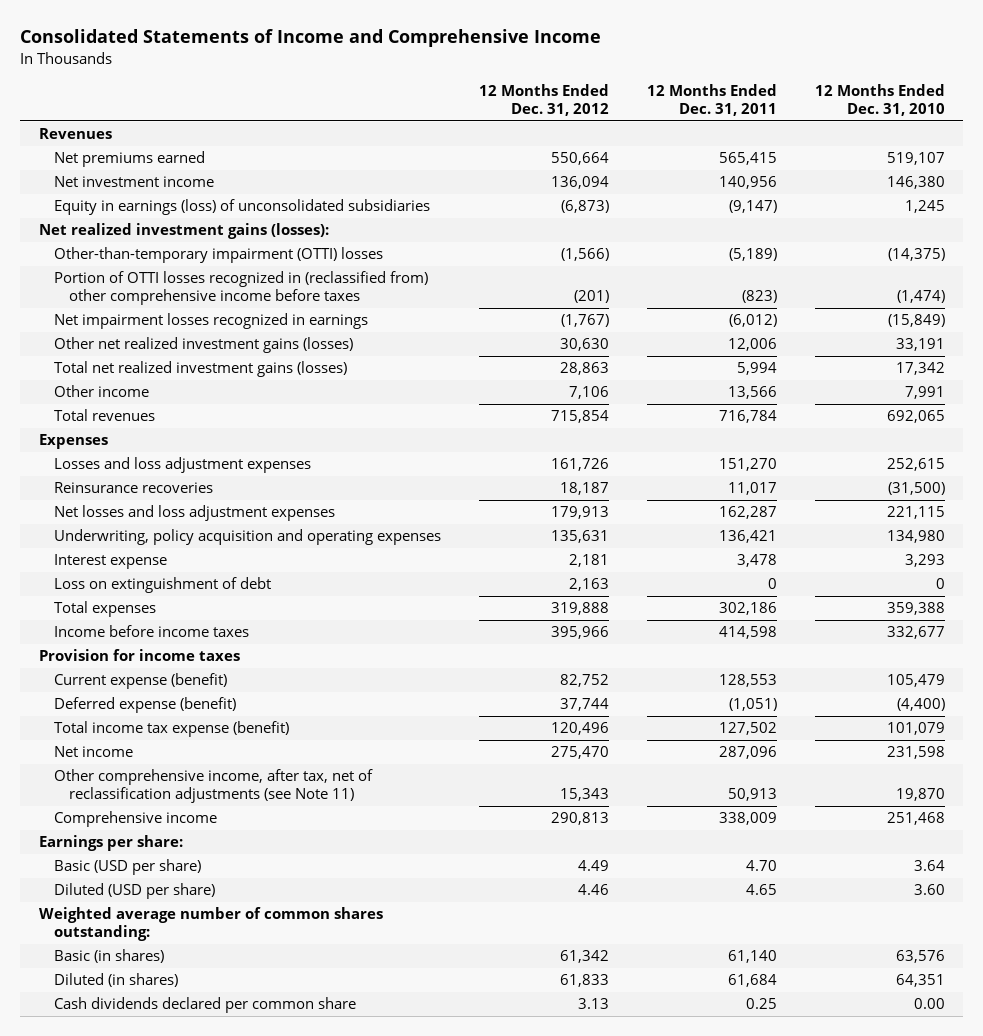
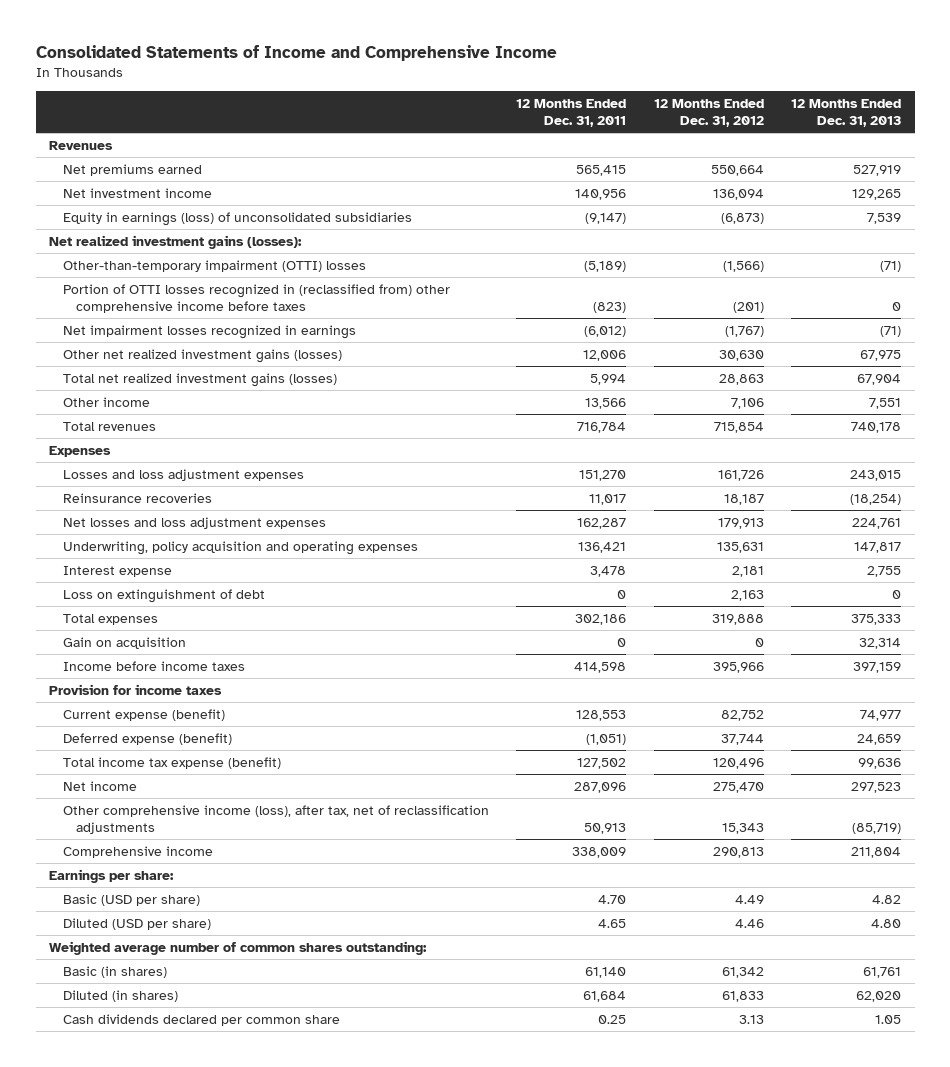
[814,84,945,117] 12 Months Ended Dec. 31, 2010 -> none
none -> [791,99,902,128] 12 Months Ended Dec. 31, 2013
none -> [62,636,186,649] Gain on acquisition
[53,769,373,804] Other comprehensive income, after tax, net of reclassification adjustments (see Note 11) -> [62,804,489,834] Other comprehensive income (loss), after tax, net of reclassification adjustments

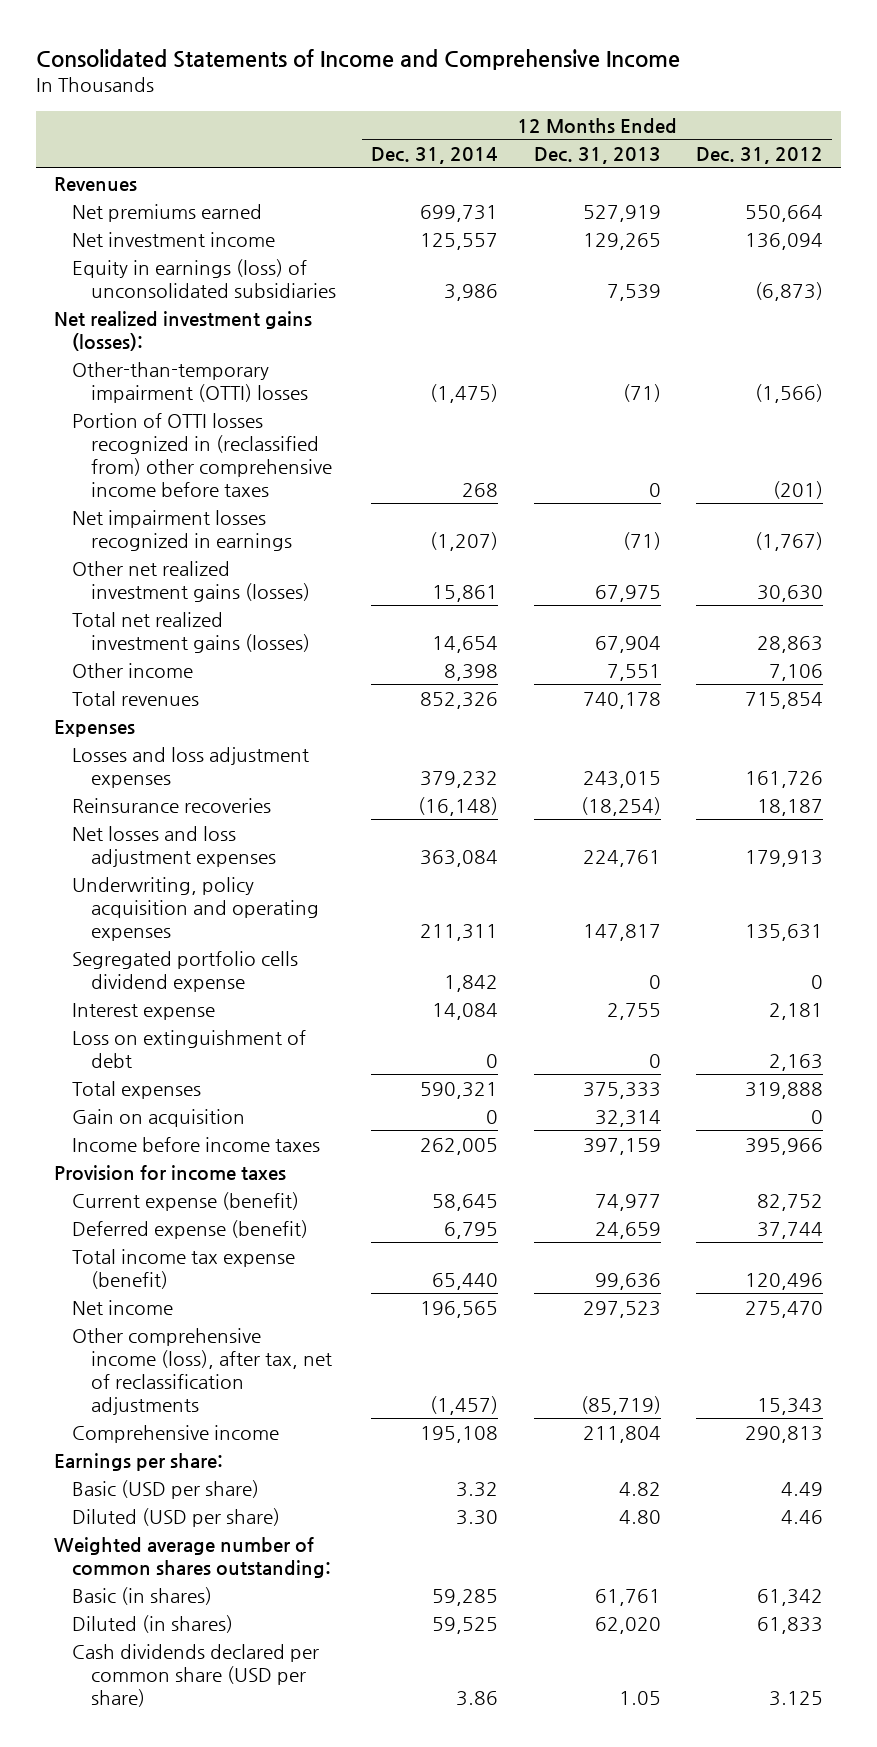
[516,99,627,128] 12 Months Ended Dec. 31, 2011 -> none
none -> [371,146,499,164] Dec. 31, 2014
none -> [72,950,299,992] Segregated portfolio cells dividend expense
[62,1013,340,1026] Cash dividends declared per common share -> [72,1643,320,1707] Cash dividends declared per common share (USD per share)
[738,1014,764,1024] 3.13 -> [768,1690,823,1706] 3.125

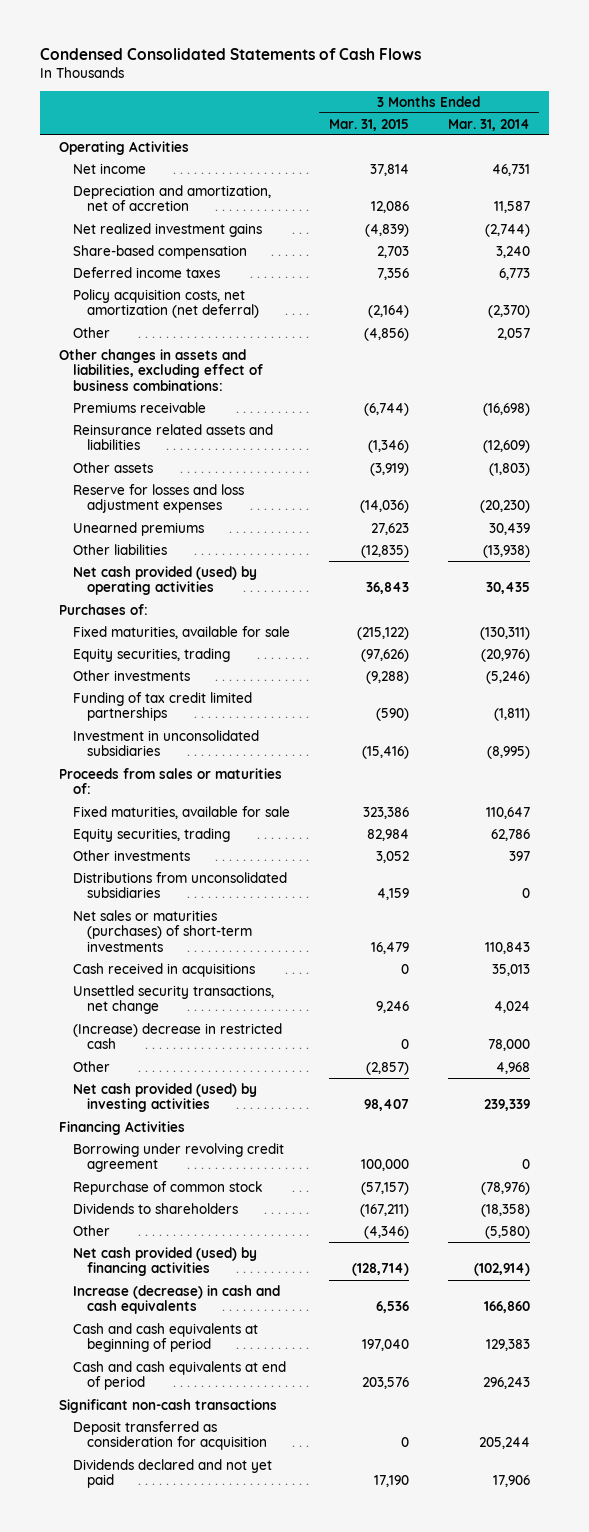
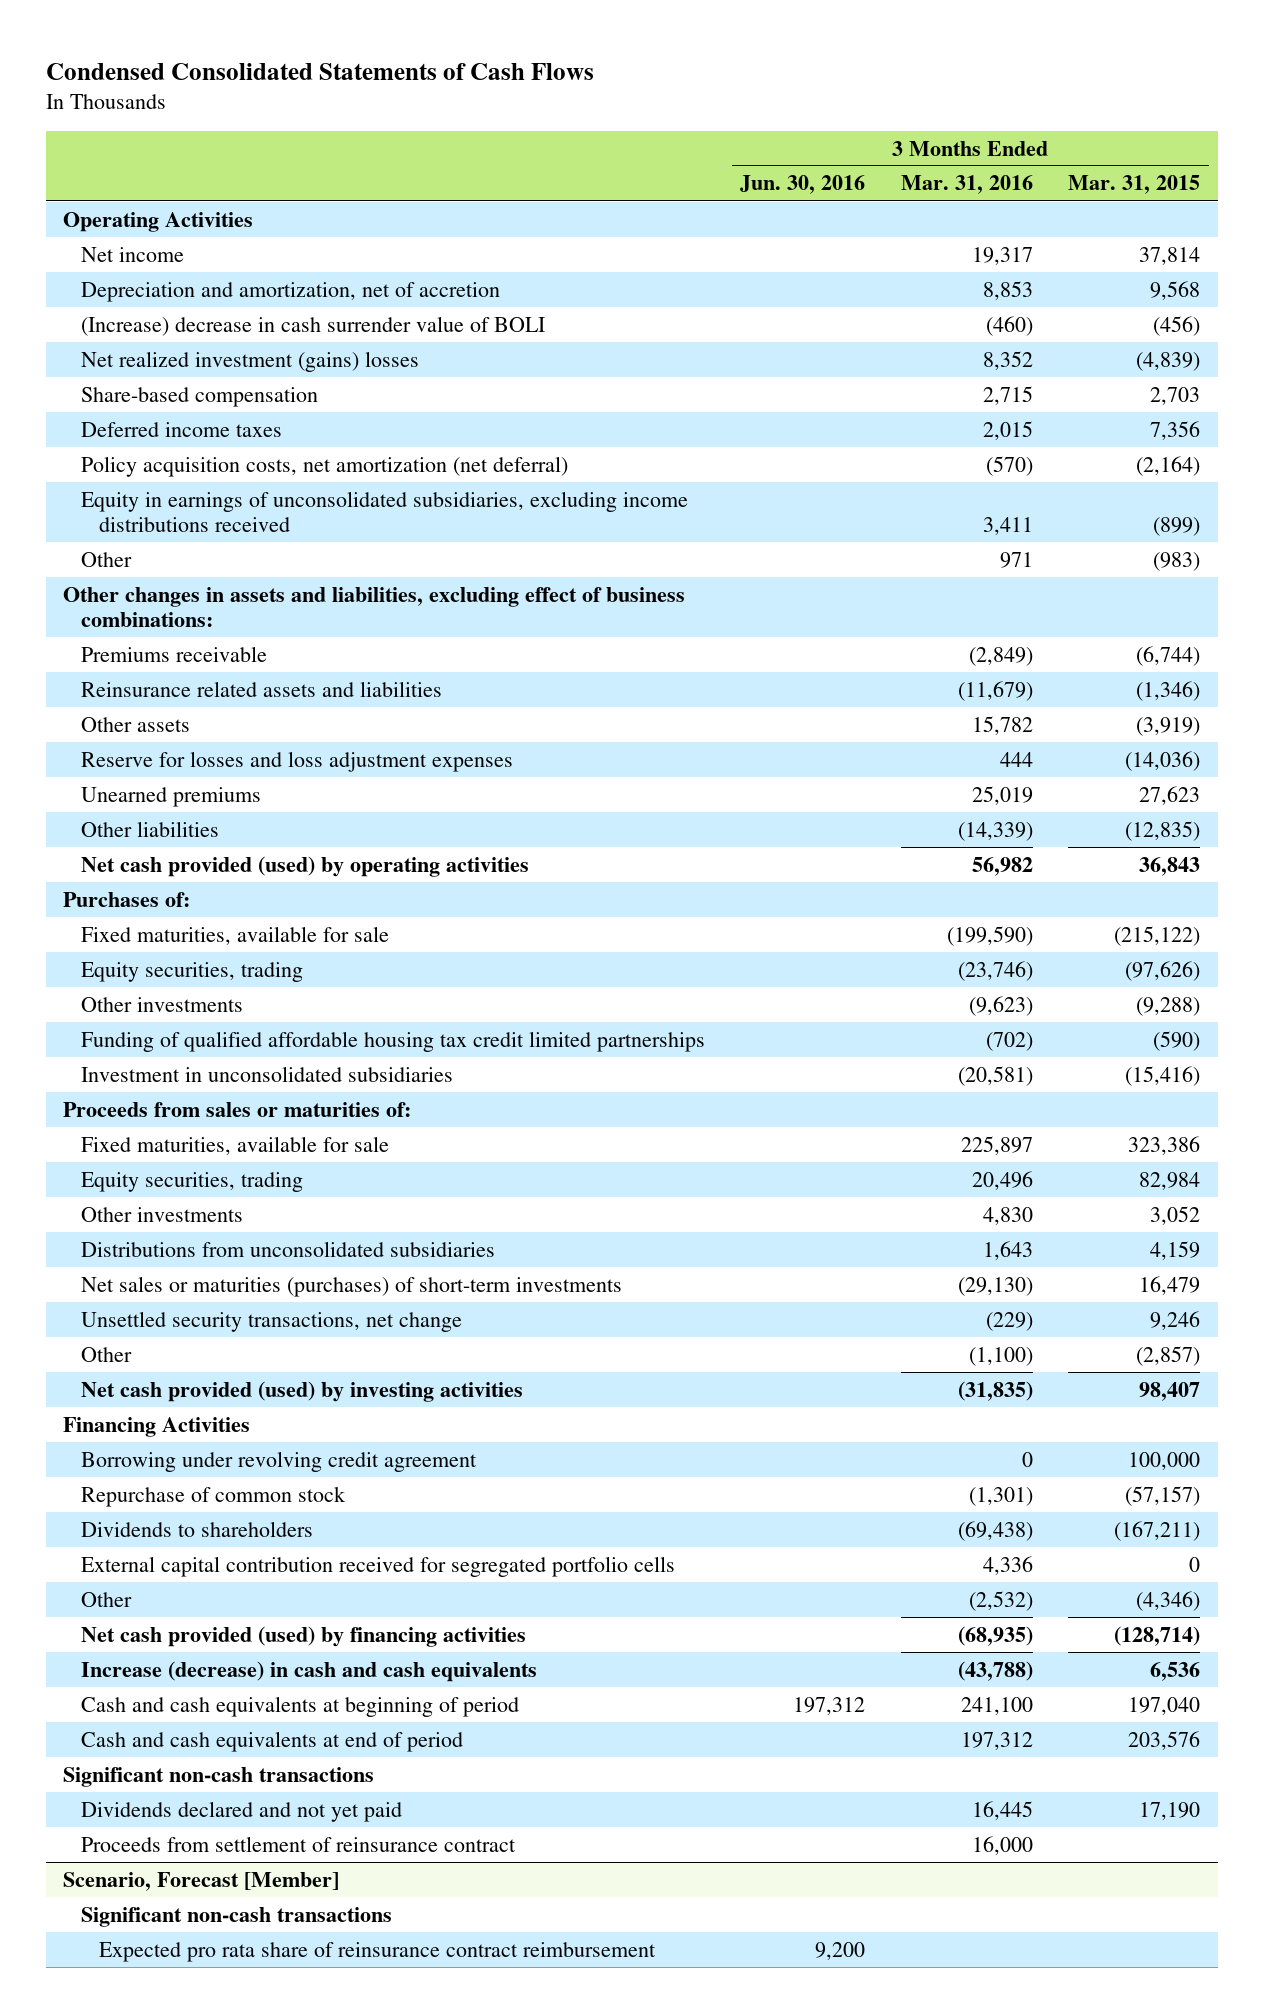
[447,118,530,131] Mar. 31, 2014 -> none
none -> [740,175,866,195] Jun. 30, 2016
none -> [900,175,1033,195] Mar. 31, 2016
[370,201,409,214] 12,086 -> [1150,280,1201,300] 9,568
none -> [81,315,546,336] (Increase) decrease in cash surrender value of BOLI
[72,222,262,237] Net realized investment gains -> [81,350,420,372] Net realized investment (gains) losses
none -> [81,490,689,532] Equity in earnings of unconsolidated subsidiaries, excluding income distributions received
[363,327,409,341] (4,856) -> [1153,551,1201,571] (983)
[72,691,252,722] Funding of tax credit limited partnerships -> [81,1030,706,1052] Funding of qualified affordable housing tax credit limited partnerships
[72,962,255,977] Cash received in acquisitions -> none
[72,1022,282,1050] (Increase) decrease in restricted cash -> none
none -> [81,1555,676,1577] External capital contribution received for segregated portfolio cells
[72,1420,267,1451] Deposit transferred as consideration for acquisition -> none
none -> [81,1835,517,1852] Proceeds from settlement of reinsurance contract
none -> [63,1871,340,1891] Scenario, Forecast [Member]
none -> [81,1906,393,1927] Significant non-cash transactions
none -> [98,1941,656,1962] Expected pro rata share of reinsurance contract reimbursement

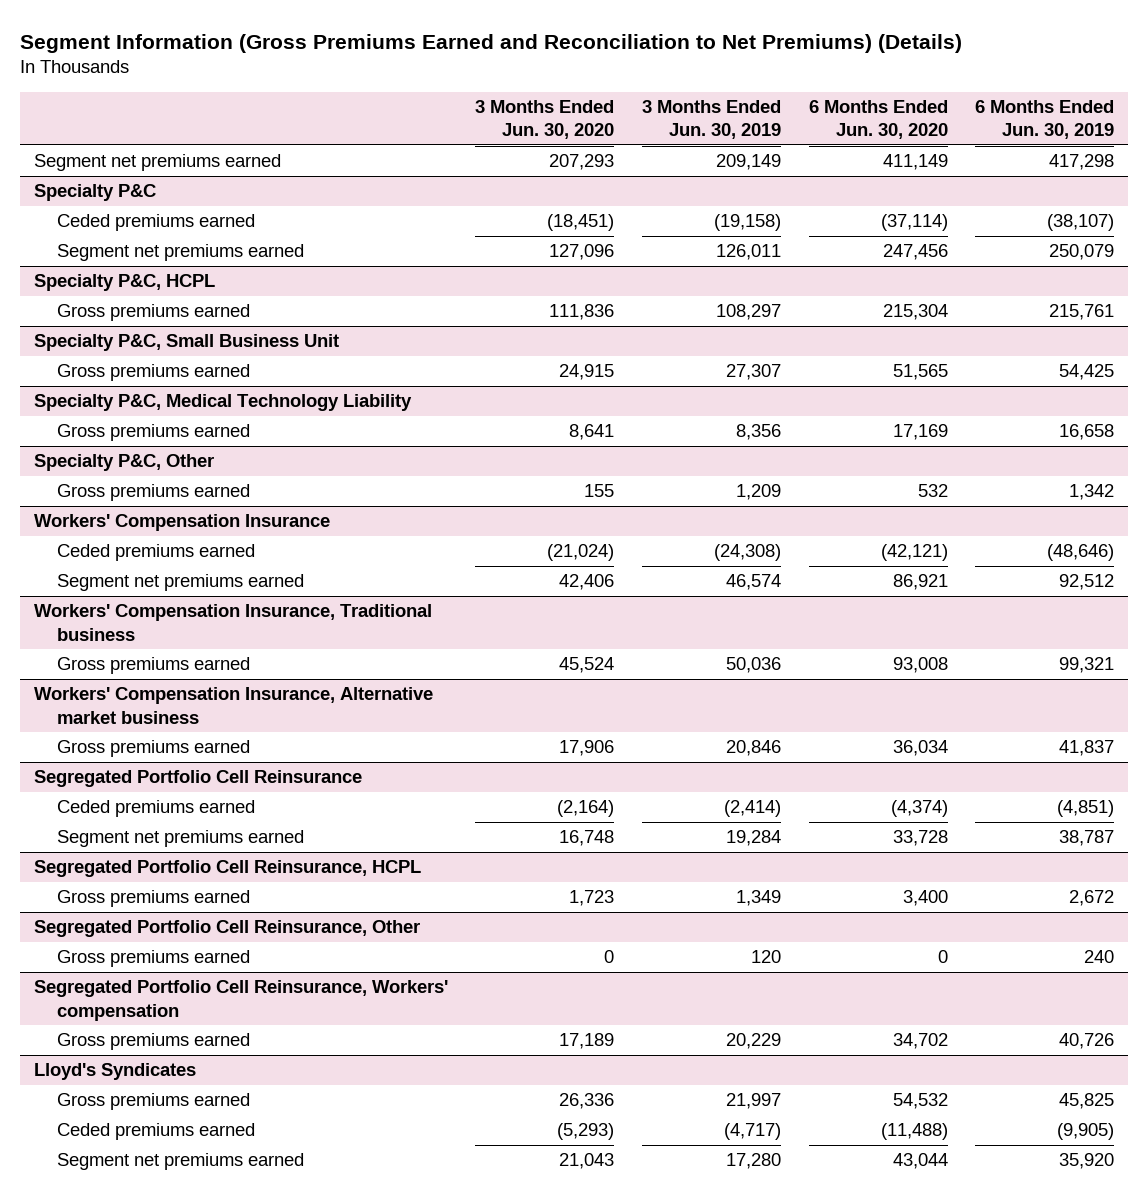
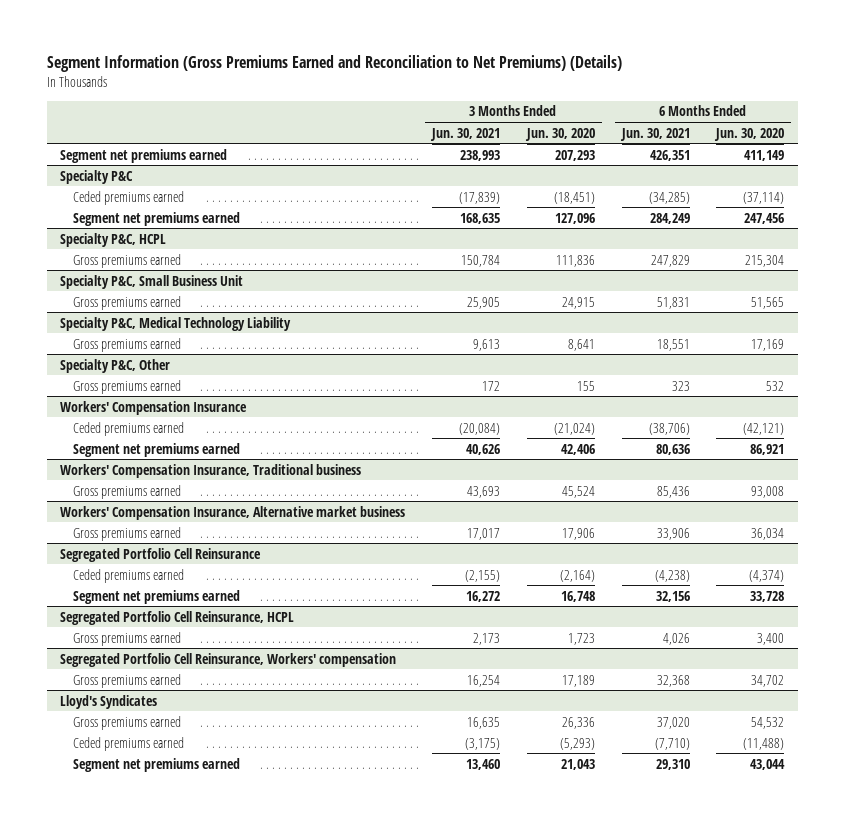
[641,99,781,140] 3 Months Ended Jun. 30, 2019 -> none
[975,99,1115,140] 6 Months Ended Jun. 30, 2019 -> none
none -> [430,127,501,141] Jun. 30, 2021
none -> [619,127,690,141] Jun. 30, 2021
[33,920,420,938] Segregated Portfolio Cell Reinsurance, Other -> none
[56,950,250,968] Gross premiums earned -> none

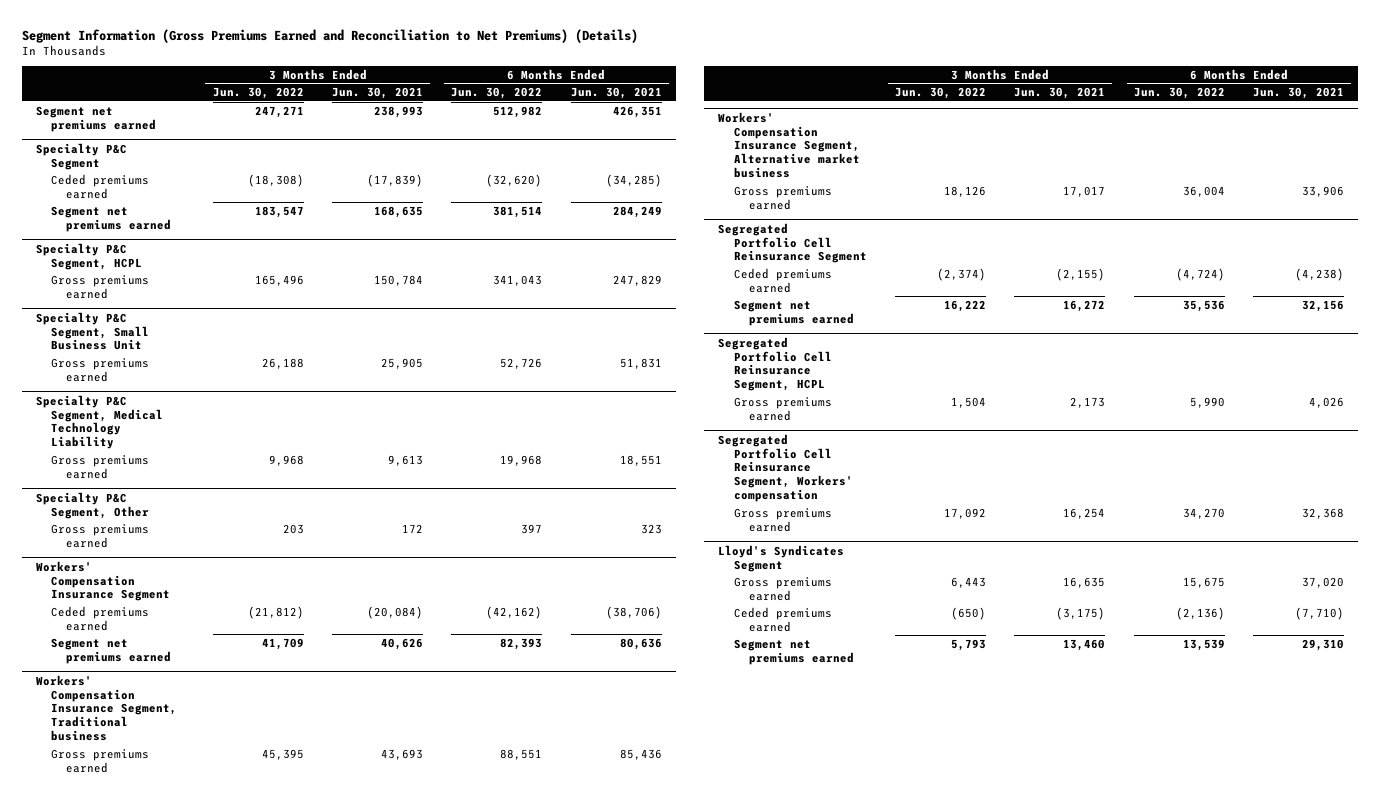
[524,127,595,141] Jun. 30, 2020 -> none
[714,127,785,141] Jun. 30, 2020 -> none
none -> [212,87,304,100] Jun. 30, 2022
none -> [451,87,543,100] Jun. 30, 2022
[60,169,134,184] Specialty P&C -> [36,142,128,170] Specialty P&C Segment
[60,232,167,247] Specialty P&C, HCPL -> [36,242,143,270] Specialty P&C Segment, HCPL
[60,274,244,289] Specialty P&C, Small Business Unit -> [36,311,150,351] Specialty P&C Segment, Small Business Unit
[60,316,292,331] Specialty P&C, Medical Technology Liability -> [36,394,164,450] Specialty P&C Segment, Medical Technology Liability
[60,358,171,373] Specialty P&C, Other -> [36,491,150,519] Specialty P&C Segment, Other
[60,400,248,415] Workers' Compensation Insurance -> [36,560,171,602] Workers' Compensation Insurance Segment
[60,463,362,478] Workers' Compensation Insurance, Traditional business -> [36,674,178,742] Workers' Compensation Insurance Segment, Traditional business
[60,505,406,520] Workers' Compensation Insurance, Alternative market business -> [718,111,860,179] Workers' Compensation Insurance Segment, Alternative market business
[60,547,262,562] Segregated Portfolio Cell Reinsurance -> [718,222,867,264] Segregated Portfolio Cell Reinsurance Segment
[60,610,295,625] Segregated Portfolio Cell Reinsurance, HCPL -> [718,336,832,392] Segregated Portfolio Cell Reinsurance Segment, HCPL
[60,652,397,667] Segregated Portfolio Cell Reinsurance, Workers' compensation -> [718,433,853,503] Segregated Portfolio Cell Reinsurance Segment, Workers' compensation
[60,694,158,709] Lloyd's Syndicates -> [718,544,845,572] Lloyd's Syndicates Segment

